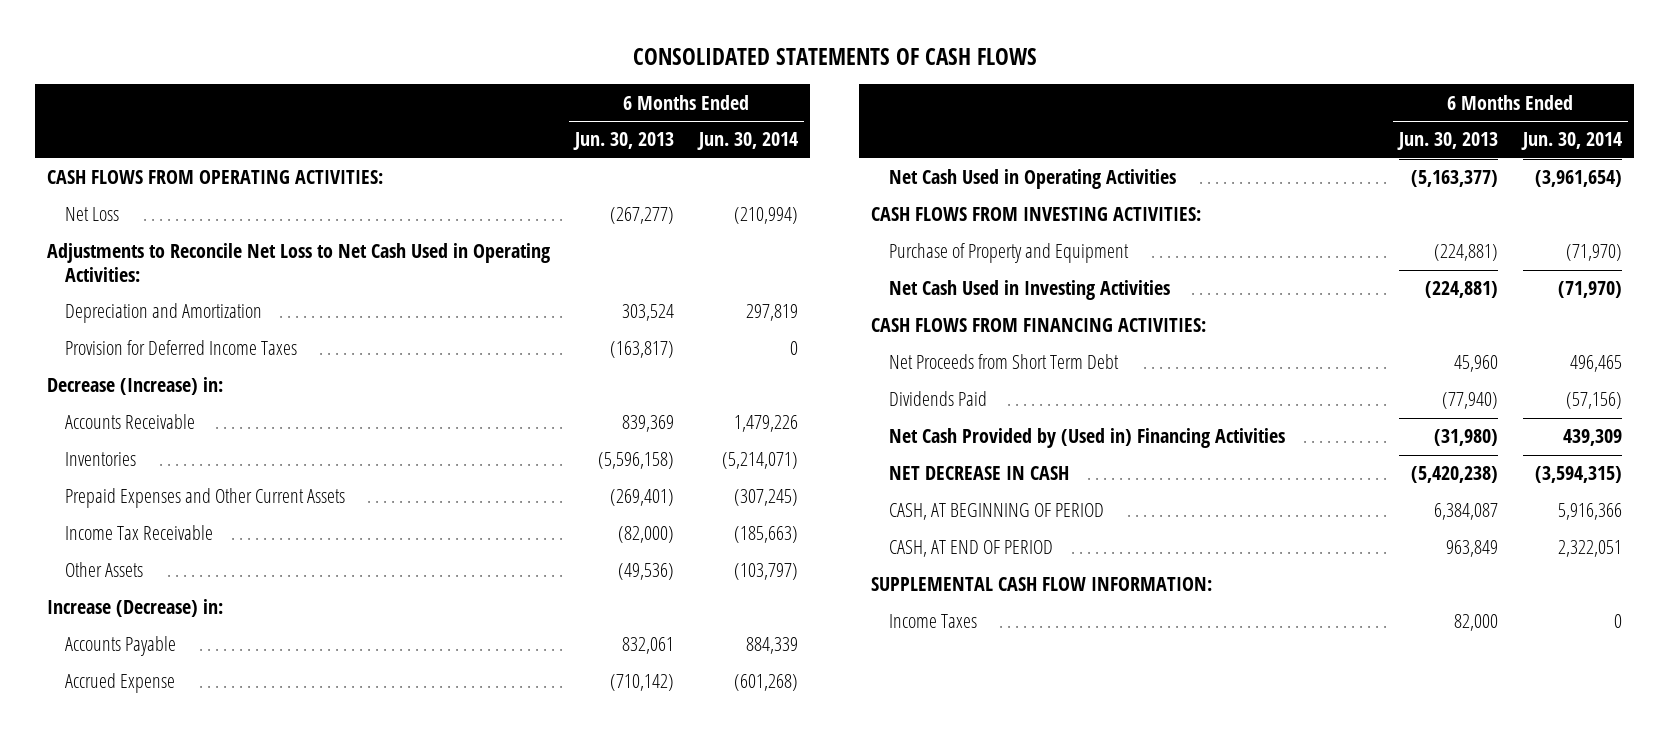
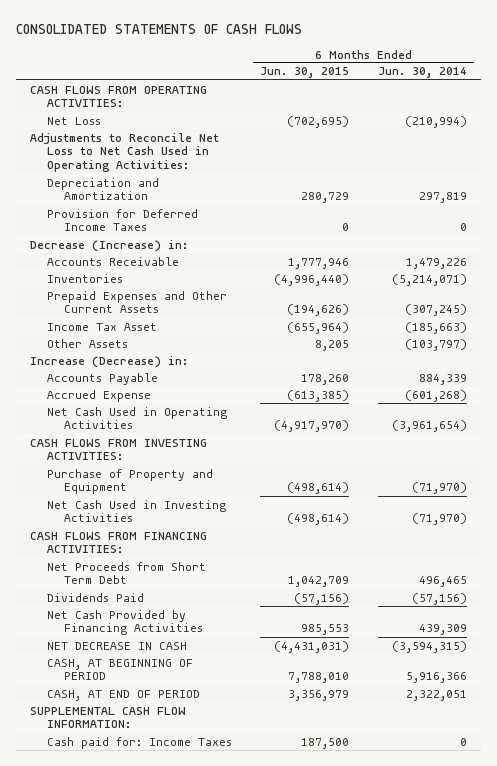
[573,132,675,151] Jun. 30, 2013 -> none
none -> [260,67,350,79] Jun. 30, 2015
[64,525,213,541] Income Tax Receivable -> [46,322,157,331] Income Tax Asset
[888,428,1285,449] Net Cash Provided by (Used in) Financing Activities -> [46,609,204,636] Net Cash Provided by Financing Activities
[888,614,977,629] Income Taxes -> [46,736,232,749] Cash paid for: Income Taxes

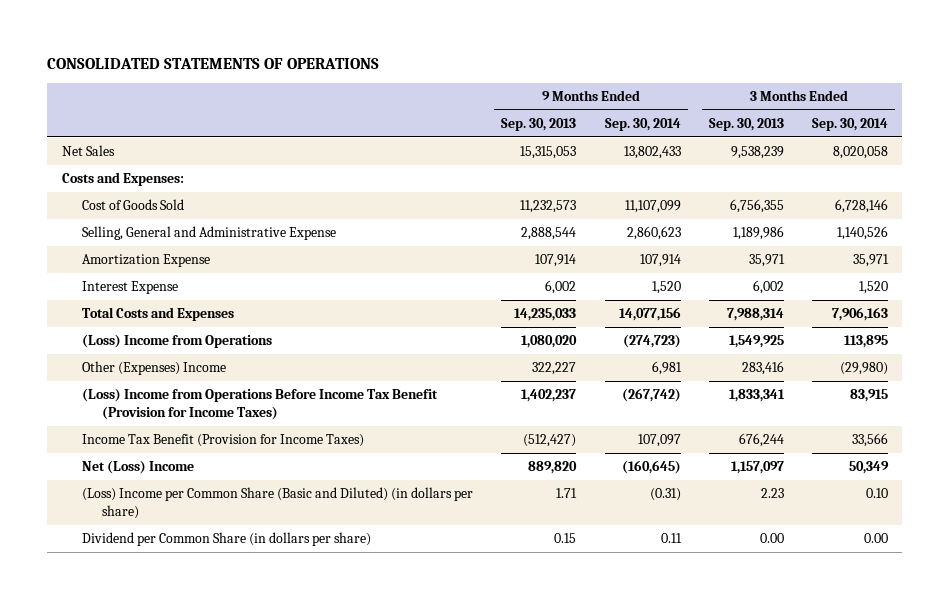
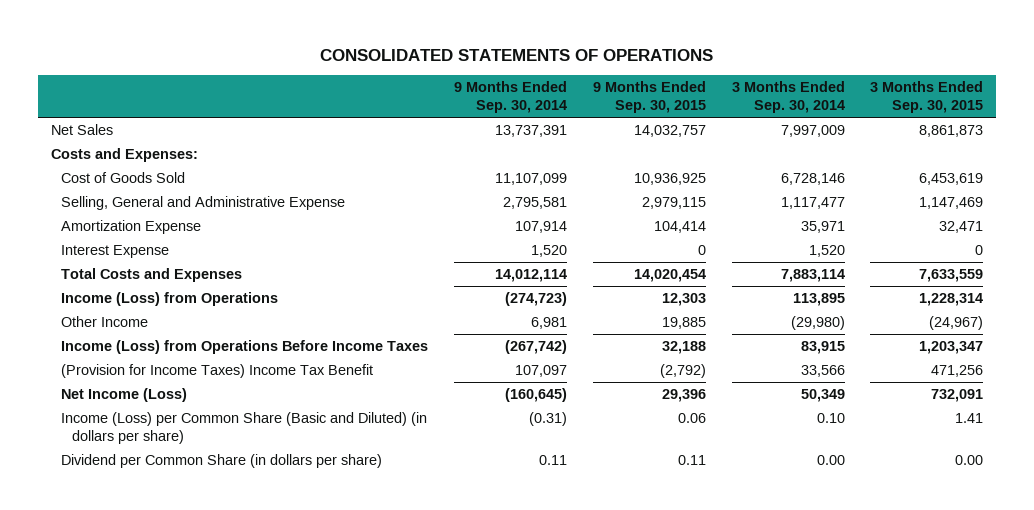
[501,118,577,132] Sep. 30, 2013 -> none
[708,118,784,132] Sep. 30, 2013 -> none
none -> [592,81,706,114] 9 Months Ended Sep. 30, 2015
none -> [870,81,984,114] 3 Months Ended Sep. 30, 2015
[623,146,681,160] 13,802,433 -> [495,124,568,137] 13,737,391
[833,146,889,160] 8,020,058 -> [780,124,845,137] 7,997,009
[626,226,681,241] 2,860,623 -> [503,196,568,209] 2,795,581
[837,226,889,241] 1,140,526 -> [780,196,845,209] 1,117,477
[618,307,681,322] 14,077,156 -> [495,268,568,282] 14,012,114
[832,307,889,322] 7,906,163 -> [780,268,845,282] 7,883,114
[81,334,272,349] (Loss) Income from Operations -> [61,291,279,306] Income (Loss) from Operations
[81,361,226,376] Other (Expenses) Income -> [61,315,149,327] Other Income
[81,388,438,420] (Loss) Income from Operations Before Income Tax Benefit (Provision for Income Taxes) -> [61,339,429,354] Income (Loss) from Operations Before Income Taxes
[81,434,364,448] Income Tax Benefit (Provision for Income Taxes) -> [61,363,374,378] (Provision for Income Taxes) Income Tax Benefit
[81,460,194,475] Net (Loss) Income -> [61,387,188,402] Net Income (Loss)
[81,487,473,519] (Loss) Income per Common Share (Basic and Diluted) (in dollars per share) -> [61,411,428,444] Income (Loss) per Common Share (Basic and Diluted) (in dollars per share)

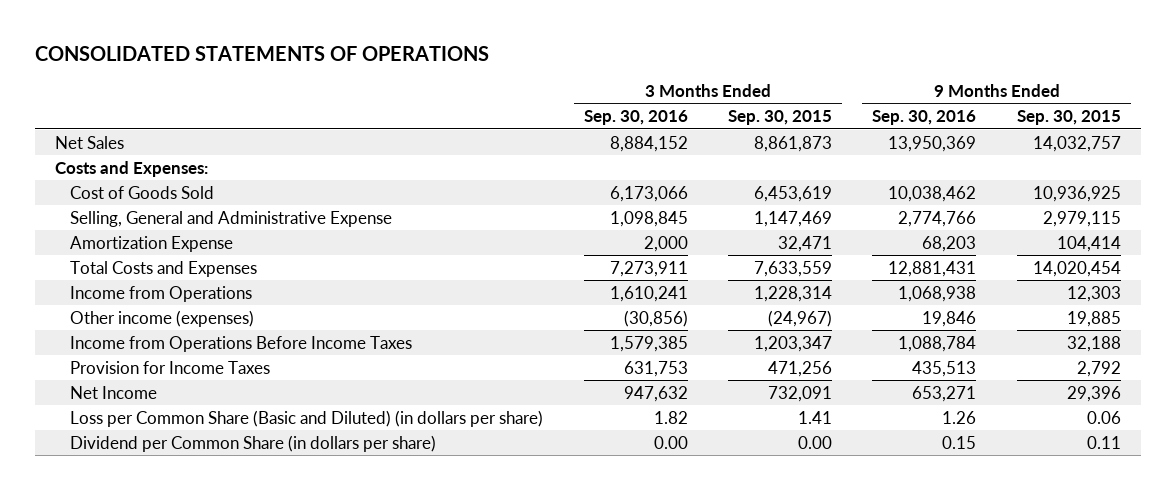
[454,81,568,114] 9 Months Ended Sep. 30, 2014 -> none
[731,81,845,114] 3 Months Ended Sep. 30, 2014 -> none
none -> [583,110,688,126] Sep. 30, 2016
none -> [872,110,977,126] Sep. 30, 2016
[61,244,170,258] Interest Expense -> none
[61,291,279,306] Income (Loss) from Operations -> [70,285,253,302] Income from Operations
[61,315,149,327] Other Income -> [70,309,255,327] Other income (expenses)
[61,339,429,354] Income (Loss) from Operations Before Income Taxes -> [70,335,413,352] Income from Operations Before Income Taxes
[61,363,374,378] (Provision for Income Taxes) Income Tax Benefit -> [70,360,271,374] Provision for Income Taxes
[659,363,706,378] (2,792) -> [1076,360,1121,377] 2,792
[61,387,188,402] Net Income (Loss) -> [70,385,158,399] Net Income
[61,411,428,444] Income (Loss) per Common Share (Basic and Diluted) (in dollars per share) -> [70,409,544,427] Loss per Common Share (Basic and Diluted) (in dollars per share)

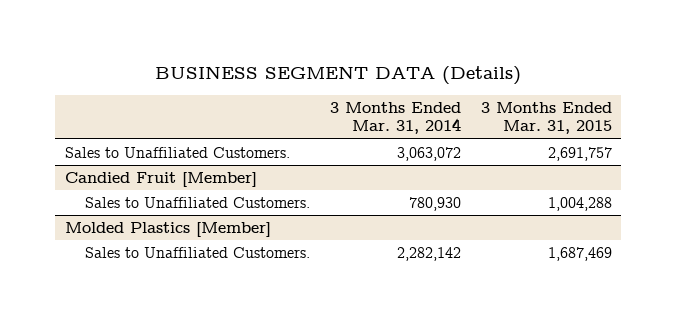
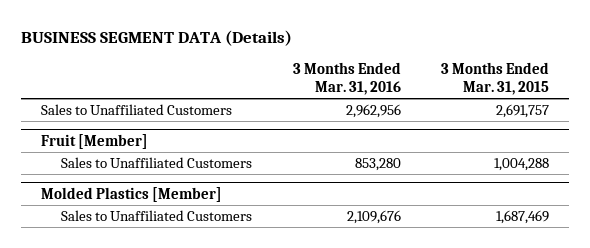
[329,102,461,135] 3 Months Ended Mar. 31, 2014 -> none
none -> [292,62,401,96] 3 Months Ended Mar. 31, 2016
[64,147,290,159] Sales to Unaffiliated Customers. -> [40,104,232,116] Sales to Unaffiliated Customers
[64,172,257,188] Candied Fruit [Member] -> [40,133,148,149] Fruit [Member]
[84,197,310,209] Sales to Unaffiliated Customers. -> [61,157,253,169] Sales to Unaffiliated Customers
[84,247,310,259] Sales to Unaffiliated Customers. -> [61,210,253,222] Sales to Unaffiliated Customers

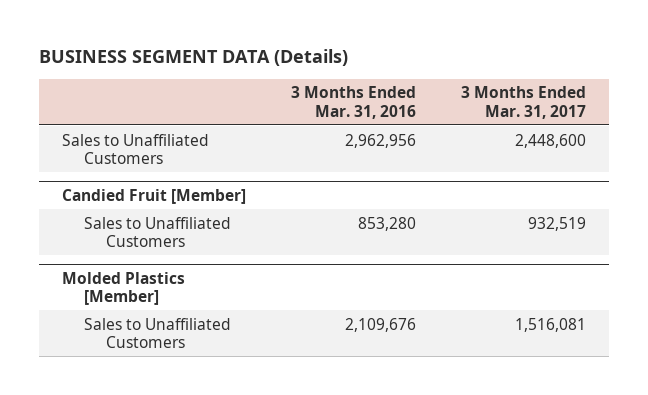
[441,62,550,96] 3 Months Ended Mar. 31, 2015 -> none
none -> [461,86,587,119] 3 Months Ended Mar. 31, 2017
[40,133,148,149] Fruit [Member] -> [61,188,246,204] Candied Fruit [Member]

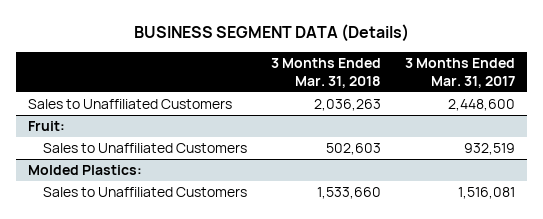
[290,86,416,119] 3 Months Ended Mar. 31, 2016 -> none
none -> [271,58,382,88] 3 Months Ended Mar. 31, 2018
[61,188,246,204] Candied Fruit [Member] -> [28,121,66,132] Fruit:
[61,271,185,306] Molded Plastics [Member] -> [28,165,143,176] Molded Plastics:

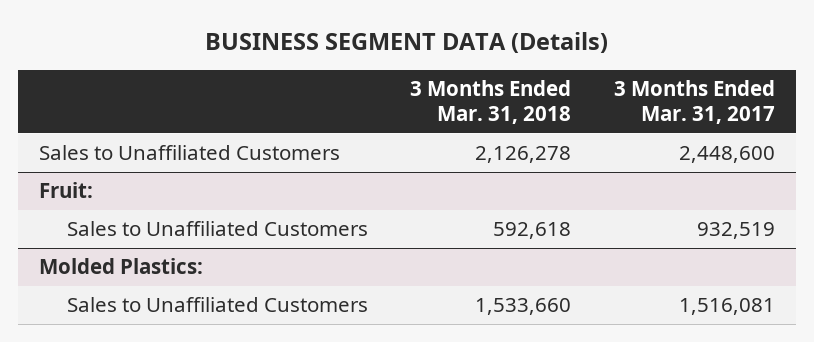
[314,99,382,112] 2,036,263 -> [475,146,572,164] 2,126,278
[326,143,382,156] 502,603 -> [493,222,572,240] 592,618

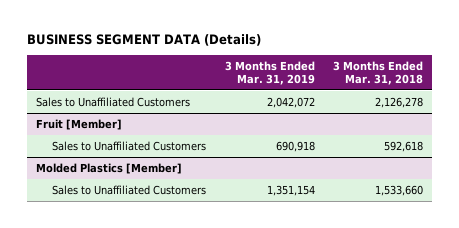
[613,80,775,125] 3 Months Ended Mar. 31, 2017 -> none
none -> [224,61,315,85] 3 Months Ended Mar. 31, 2019
[39,182,94,199] Fruit: -> [36,118,123,130] Fruit [Member]
[39,258,204,275] Molded Plastics: -> [36,162,183,174] Molded Plastics [Member]

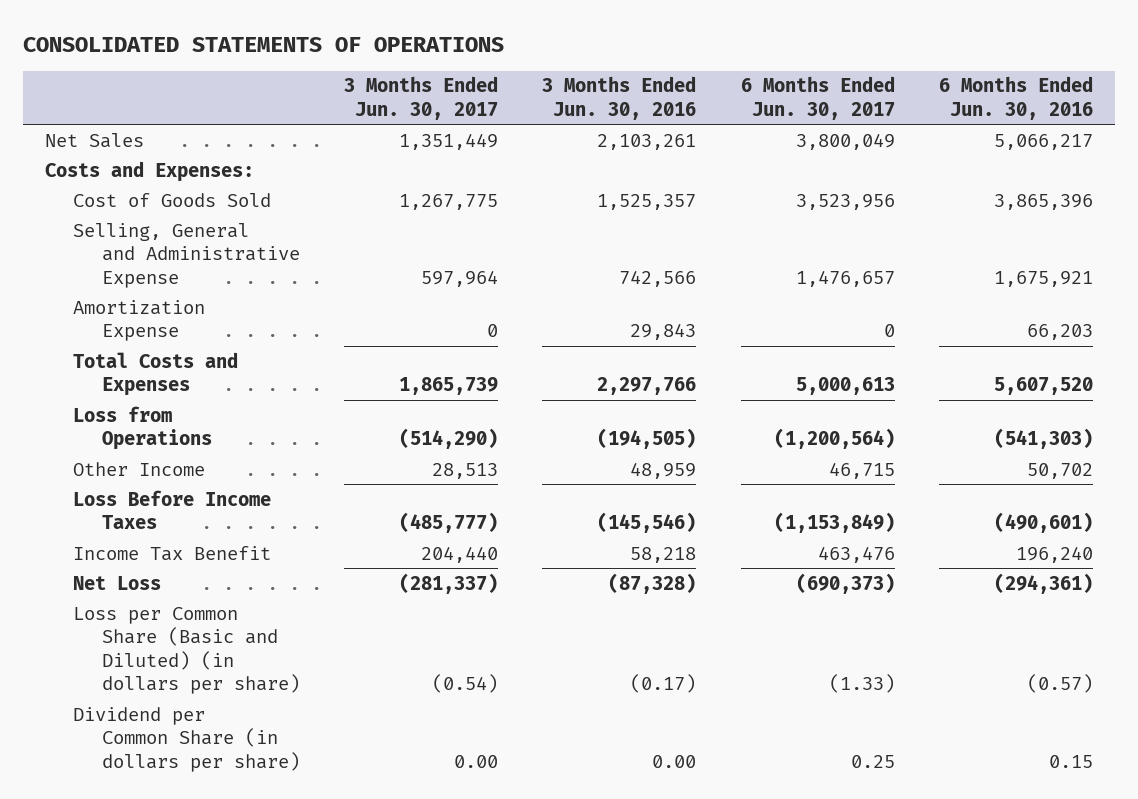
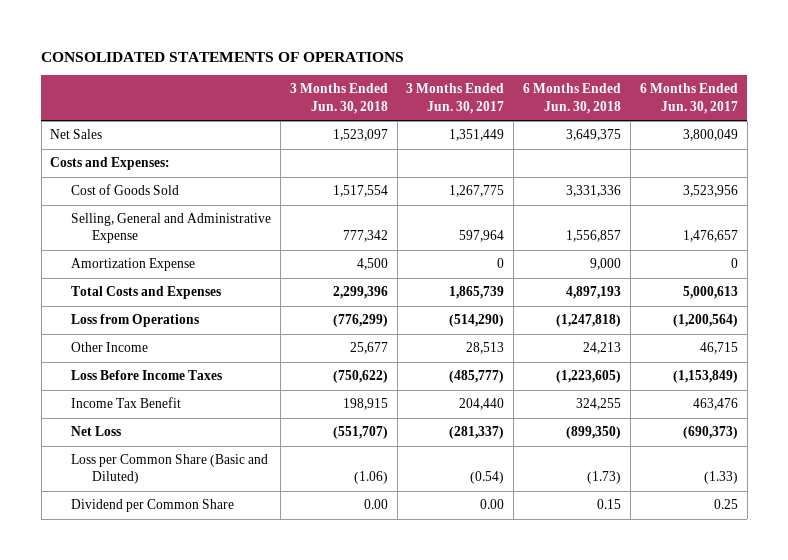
[542,76,697,120] 3 Months Ended Jun. 30, 2016 -> none
[938,76,1093,120] 6 Months Ended Jun. 30, 2016 -> none
none -> [289,83,388,114] 3 Months Ended Jun. 30, 2018
none -> [523,83,622,114] 6 Months Ended Jun. 30, 2018
[73,606,301,695] Loss per Common Share (Basic and Diluted) (in dollars per share) -> [70,454,268,485] Loss per Common Share (Basic and Diluted)
[73,706,301,772] Dividend per Common Share (in dollars per share) -> [70,499,234,513] Dividend per Common Share

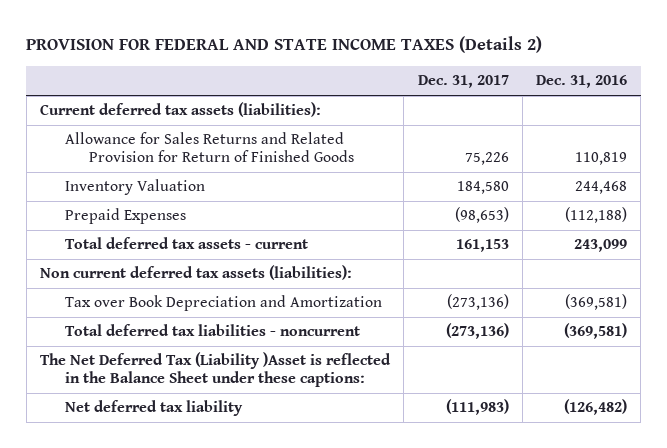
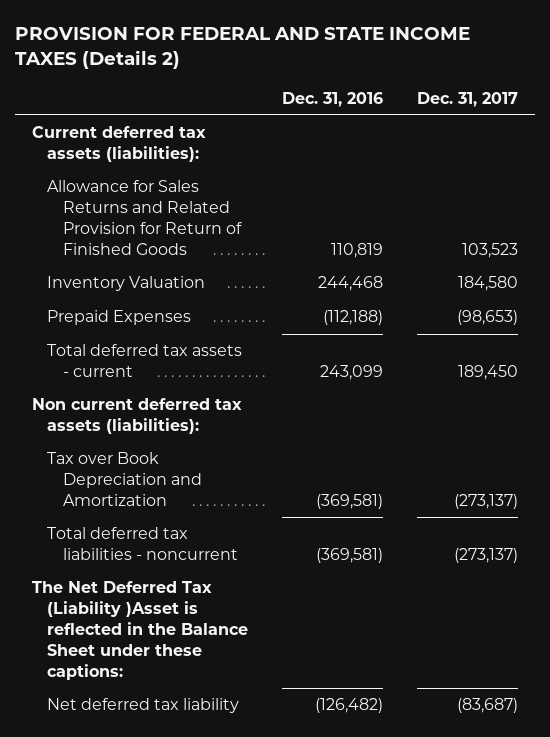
[464,152,509,166] 75,226 -> [462,242,519,258] 103,523
[455,239,509,253] 161,153 -> [458,365,519,381] 189,450
[446,294,509,311] (273,136) -> [454,494,519,510] (273,137)
[445,323,509,340] (273,136) -> [454,548,519,564] (273,137)
[445,399,509,416] (111,983) -> [457,698,519,714] (83,687)

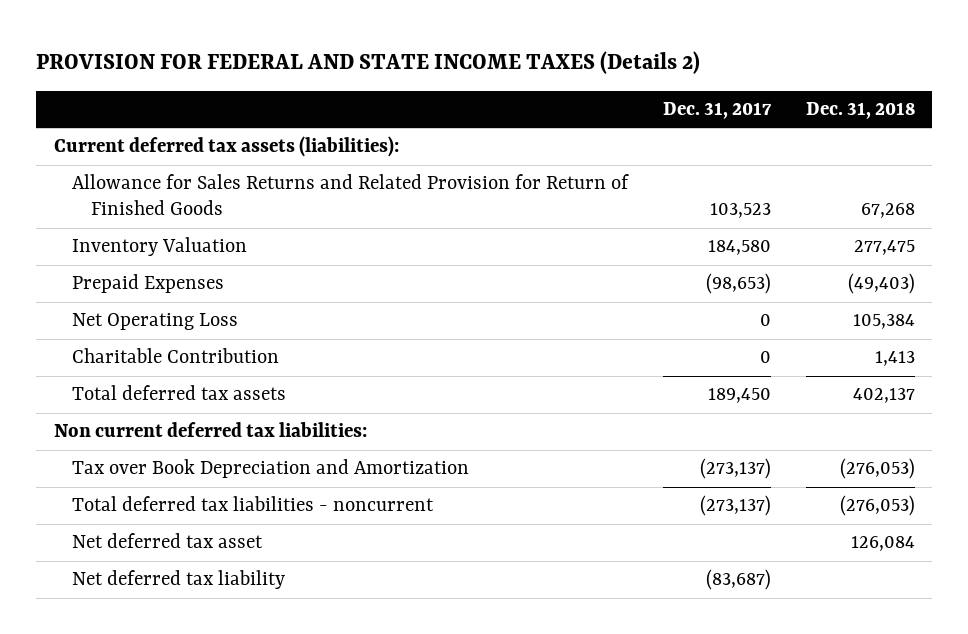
[282,91,384,107] Dec. 31, 2016 -> none
none -> [805,101,915,119] Dec. 31, 2018
none -> [72,313,239,331] Net Operating Loss
none -> [72,348,280,364] Charitable Contribution
[47,344,243,378] Total deferred tax assets - current -> [72,385,287,401] Total deferred tax assets
[31,398,242,435] Non current deferred tax assets (liabilities): -> [53,422,367,438] Non current deferred tax liabilities:
[31,581,249,680] The Net Deferred Tax (Liability )Asset is reflected in the Balance Sheet under these captions: -> none
none -> [72,533,264,549] Net deferred tax asset

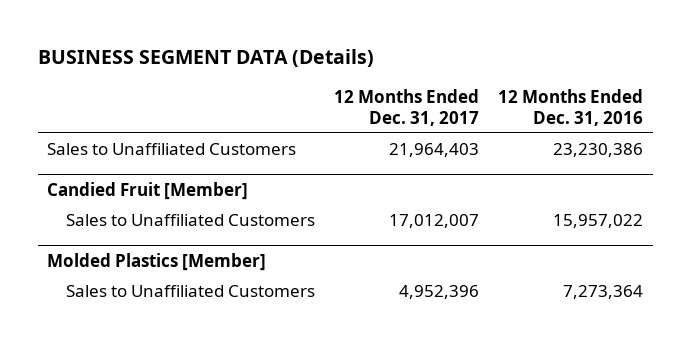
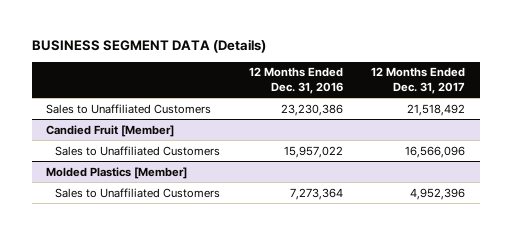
[389,143,480,158] 21,964,403 -> [407,103,466,116] 21,518,492
[389,214,480,229] 17,012,007 -> [405,145,466,158] 16,566,096

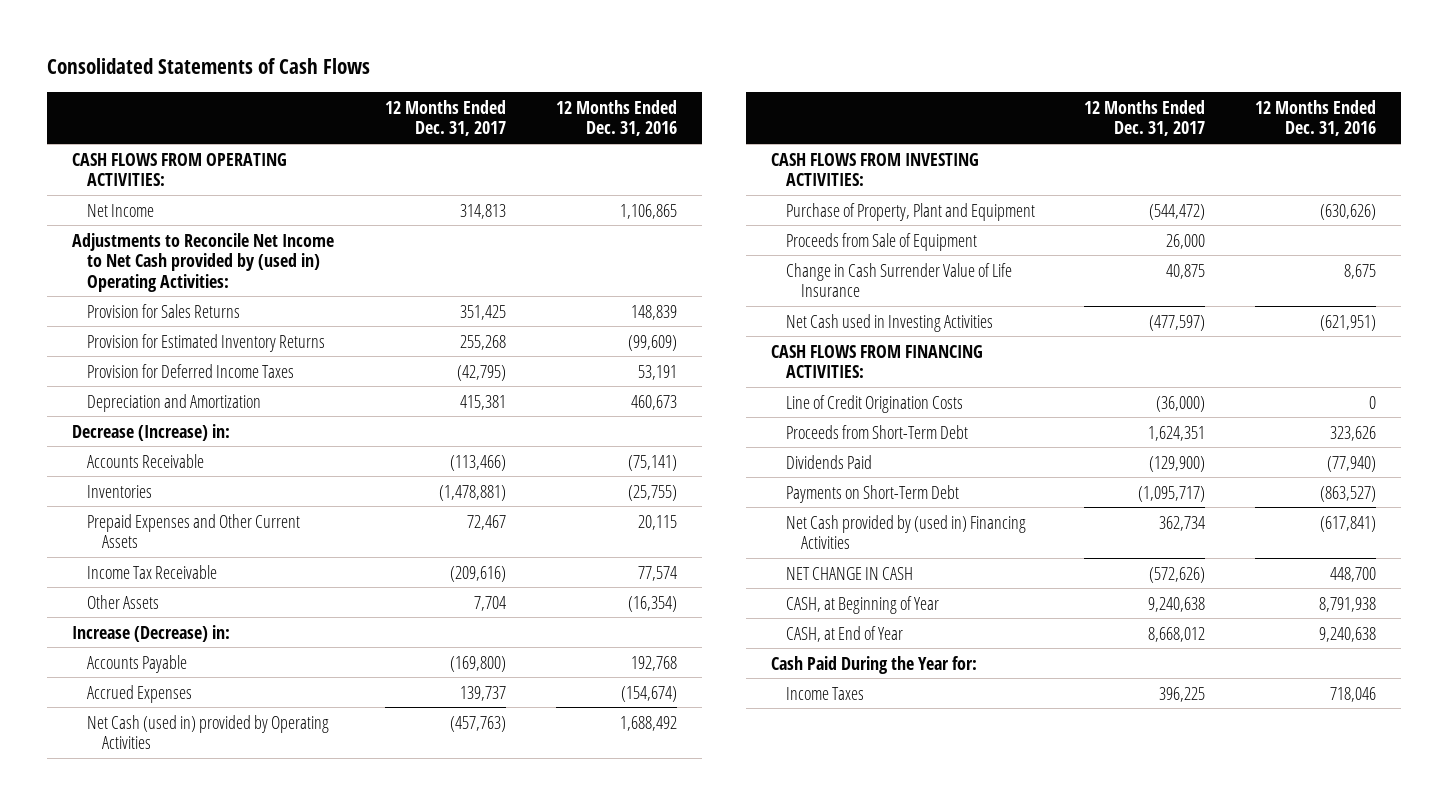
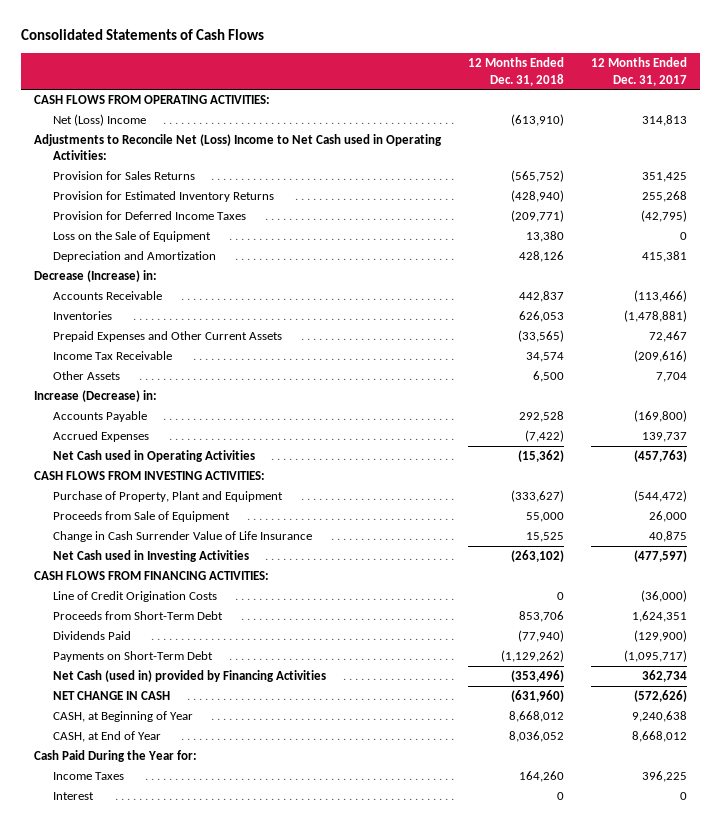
[555,99,677,137] 12 Months Ended Dec. 31, 2016 -> none
none -> [467,57,564,86] 12 Months Ended Dec. 31, 2018
[86,203,154,217] Net Income -> [52,114,146,127] Net (Loss) Income
[71,232,334,292] Adjustments to Reconcile Net Income to Net Cash provided by (used in) Operating Activities: -> [33,134,442,161] Adjustments to Reconcile Net (Loss) Income to Net Cash used in Operating Activities:
none -> [52,231,211,243] Loss on the Sale of Equipment
[86,714,329,750] Net Cash (used in) provided by Operating Activities -> [52,450,255,463] Net Cash used in Operating Activities
[785,514,1026,550] Net Cash provided by (used in) Financing Activities -> [52,670,326,683] Net Cash (used in) provided by Financing Activities
none -> [52,792,94,801] Interest

